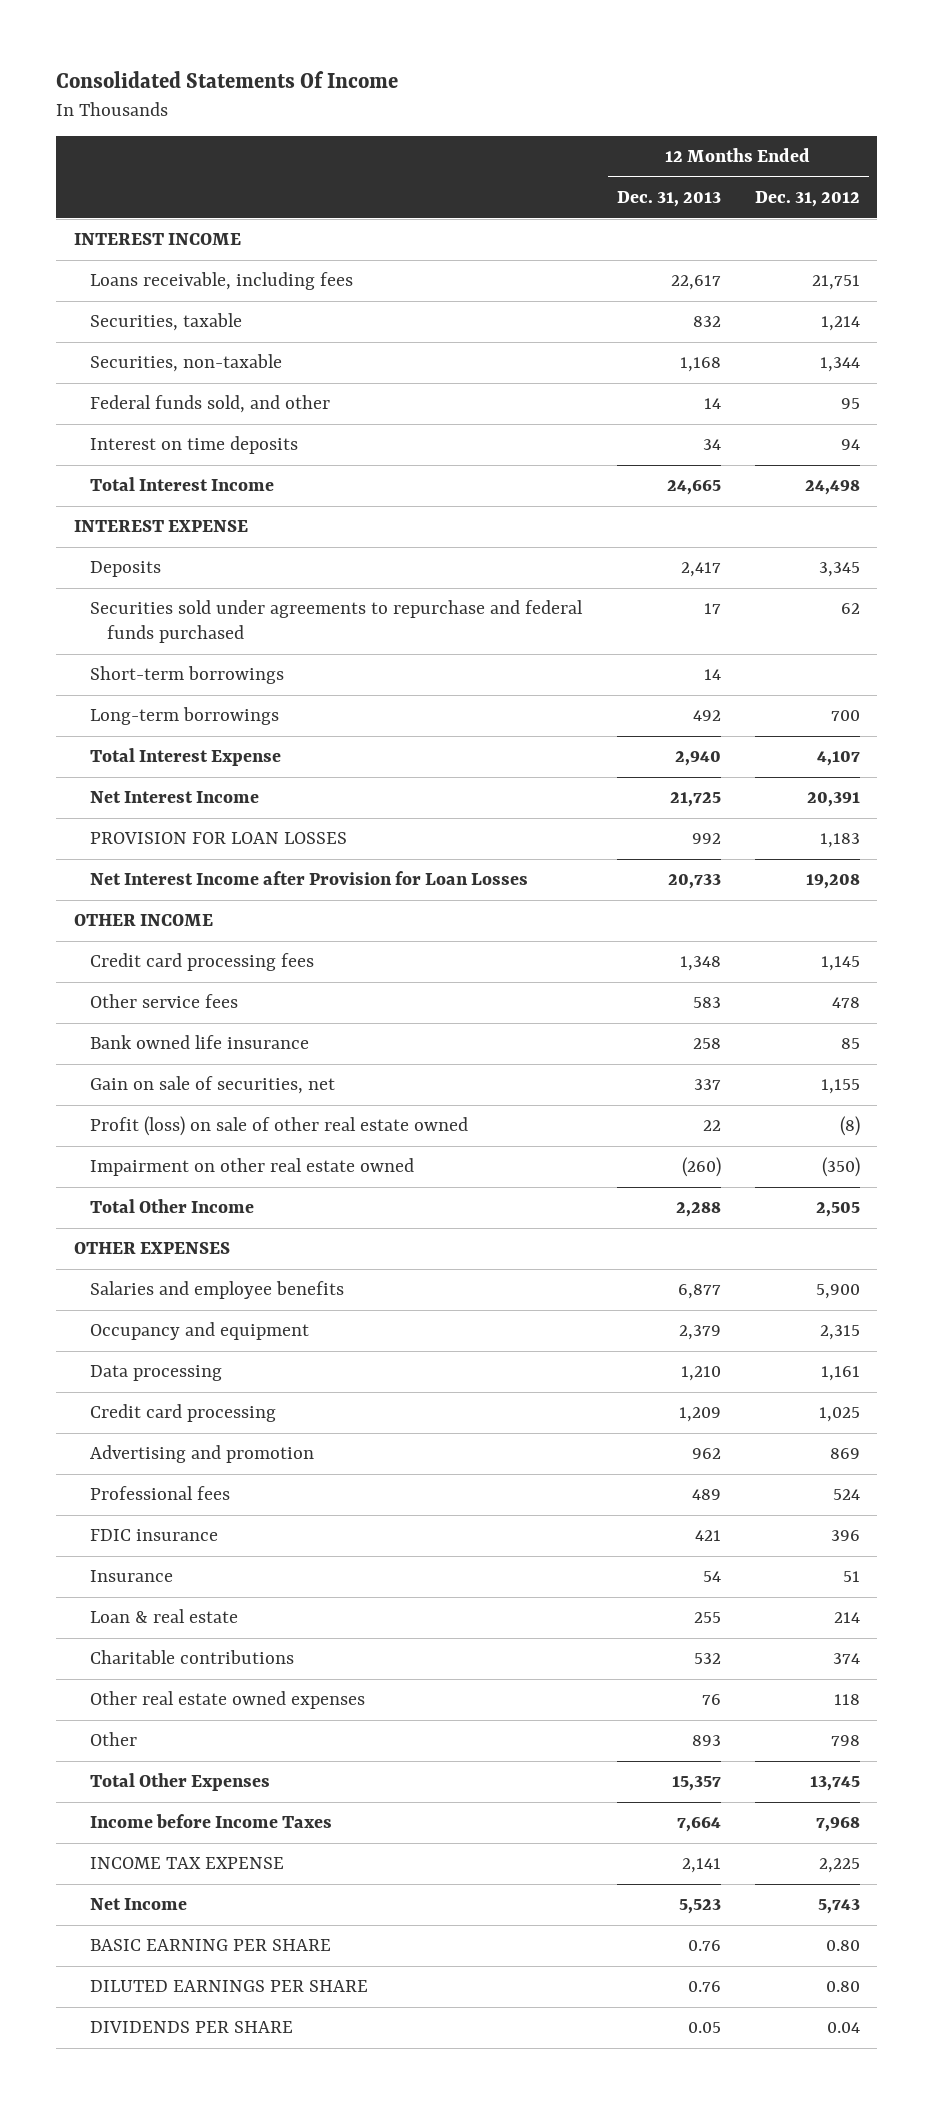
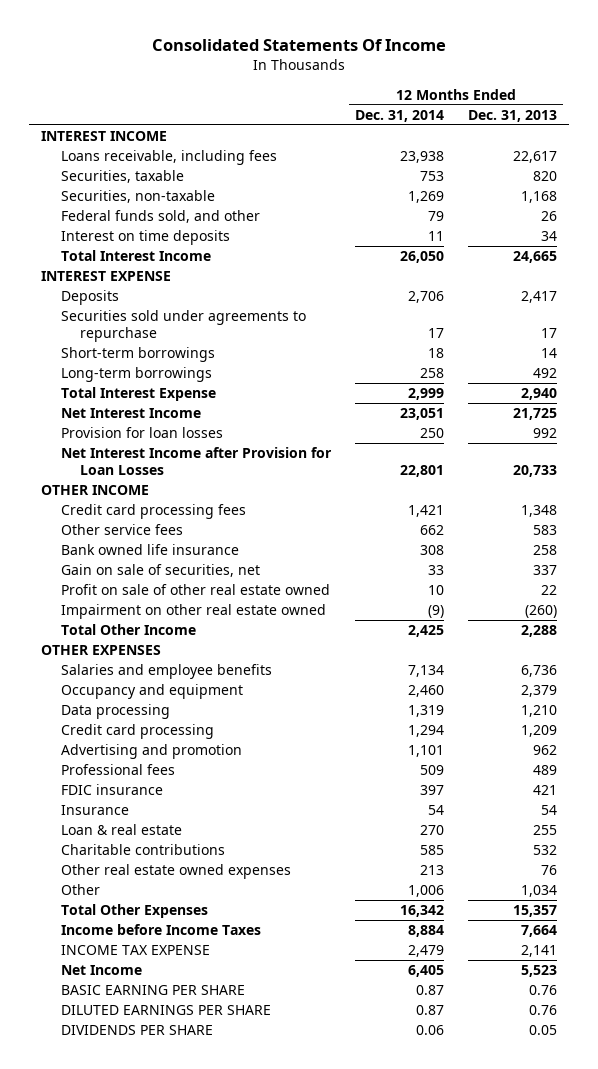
[755,191,861,208] Dec. 31, 2012 -> none
none -> [354,109,444,122] Dec. 31, 2014
[692,316,721,328] 832 -> [532,171,557,182] 820
[703,398,721,410] 14 -> [540,211,557,222] 26
[90,600,584,644] Securities sold under agreements to repurchase and federal funds purchased -> [60,310,306,343] Securities sold under agreements to repurchase
[90,832,348,845] PROVISION FOR LOAN LOSSES -> [60,427,223,439] Provision for loan losses
[90,1116,469,1137] Profit (loss) on sale of other real estate owned -> [60,584,330,596] Profit on sale of other real estate owned
[677,1284,721,1300] 6,877 -> [520,665,557,678] 6,736
[691,1735,721,1747] 893 -> [520,885,557,898] 1,034

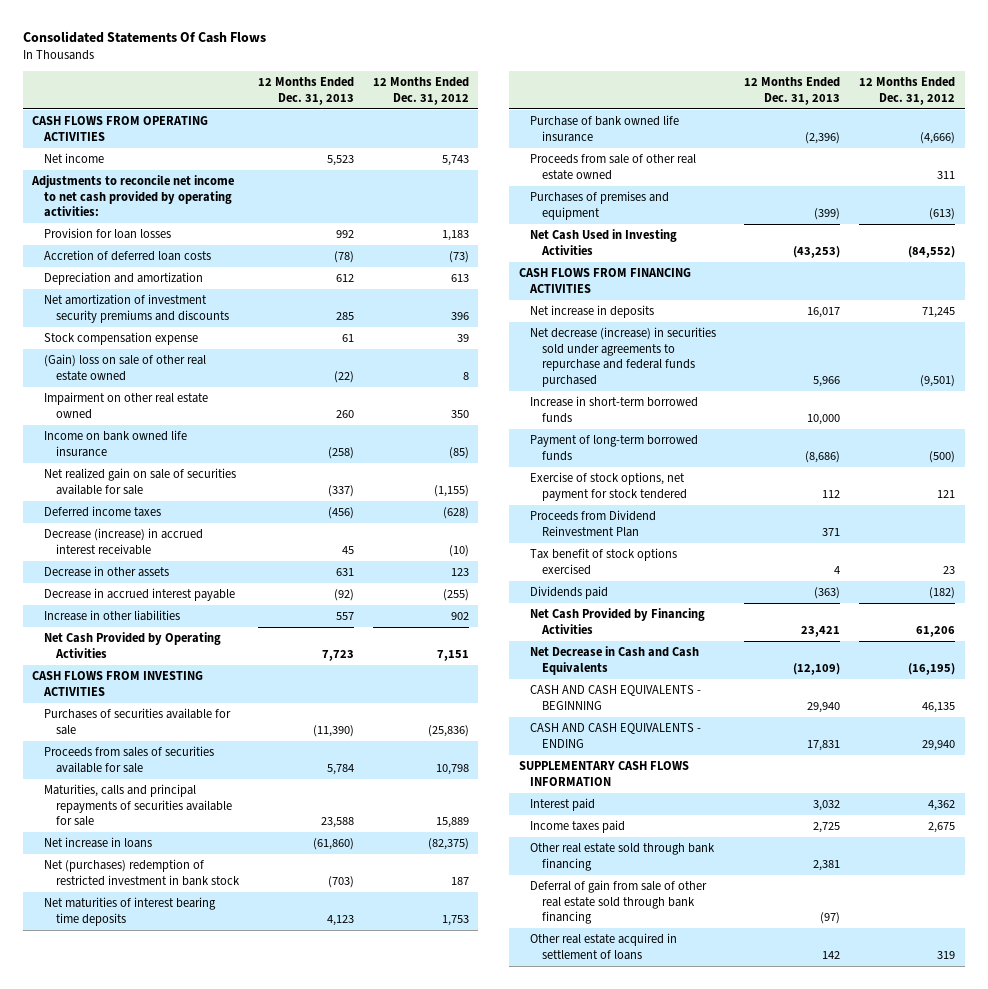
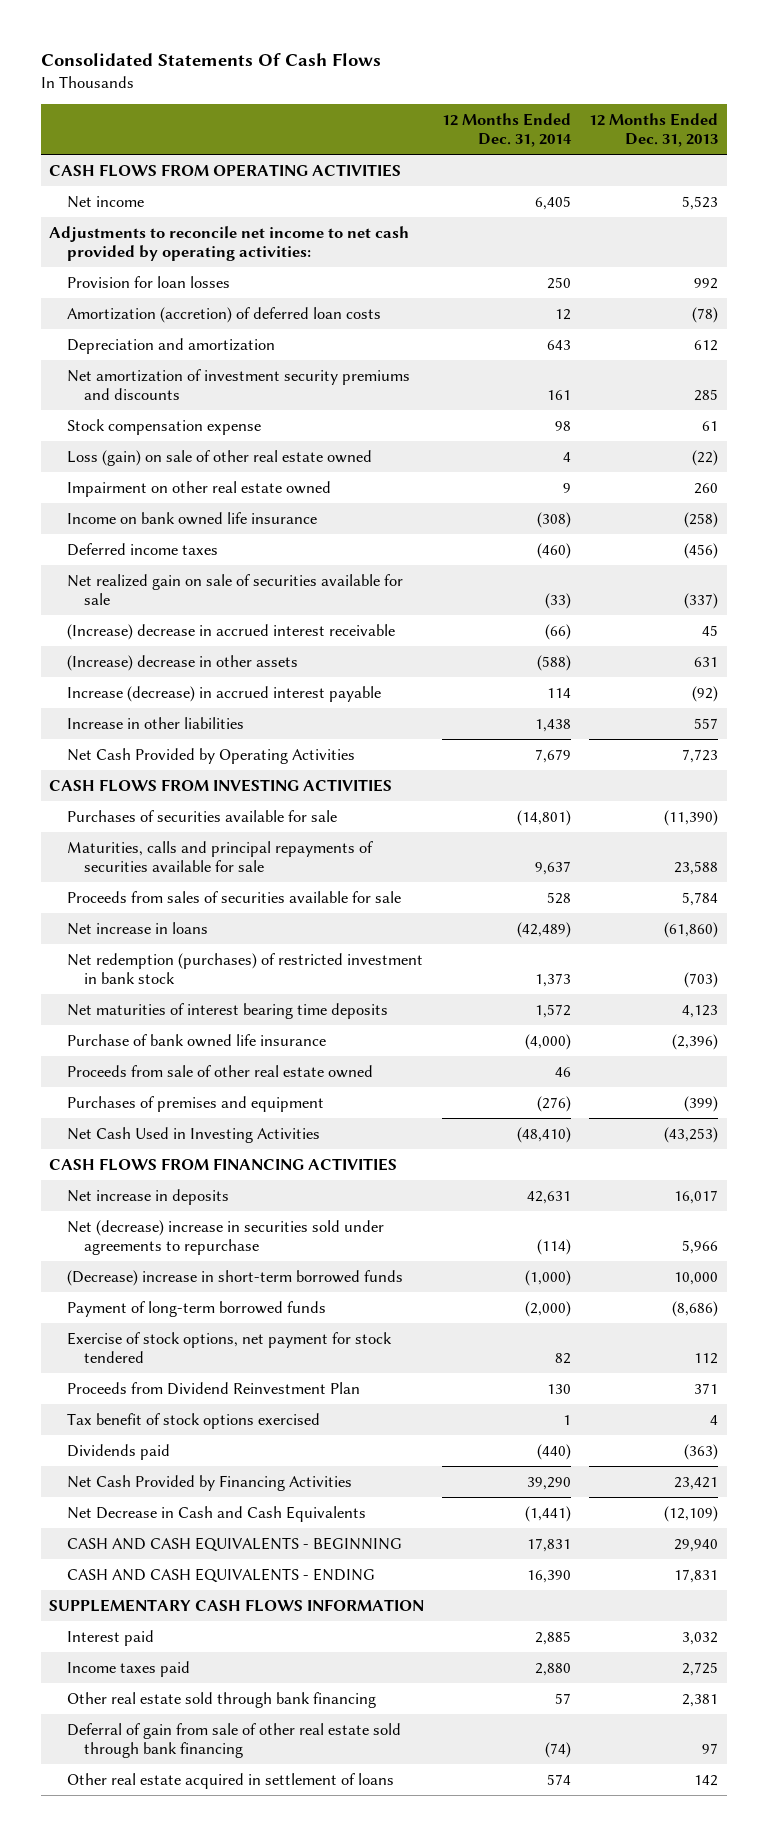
[372,77,469,105] 12 Months Ended Dec. 31, 2012 -> none
none -> [442,112,573,147] 12 Months Ended Dec. 31, 2014
[44,250,212,262] Accretion of deferred loan costs -> [66,306,381,323] Amortization (accretion) of deferred loan costs
[44,354,207,381] (Gain) loss on sale of other real estate owned -> [66,449,372,466] Loss (gain) on sale of other real estate owned
[44,468,237,495] Net realized gain on sale of securities available for sale -> [66,573,403,605] Net realized gain on sale of securities available for sale
[44,528,204,555] Decrease (increase) in accrued interest receivable -> [66,623,395,640] (Increase) decrease in accrued interest receivable
[44,566,170,578] Decrease in other assets -> [66,654,298,671] (Increase) decrease in other assets
[44,588,236,602] Decrease in accrued interest payable -> [66,685,381,702] Increase (decrease) in accrued interest payable
[44,746,215,773] Proceeds from sales of securities available for sale -> [66,890,401,903] Proceeds from sales of securities available for sale
[44,859,240,886] Net (purchases) redemption of restricted investment in bank stock -> [66,952,423,984] Net redemption (purchases) of restricted investment in bank stock
[530,327,717,387] Net decrease (increase) in securities sold under agreements to repurchase and federal funds purchased -> [66,1219,384,1255] Net (decrease) increase in securities sold under agreements to repurchase
[530,396,699,423] Increase in short-term borrowed funds -> [66,1269,403,1286] (Decrease) increase in short-term borrowed funds
[819,912,840,925] (97) -> [702,1742,719,1754] 97

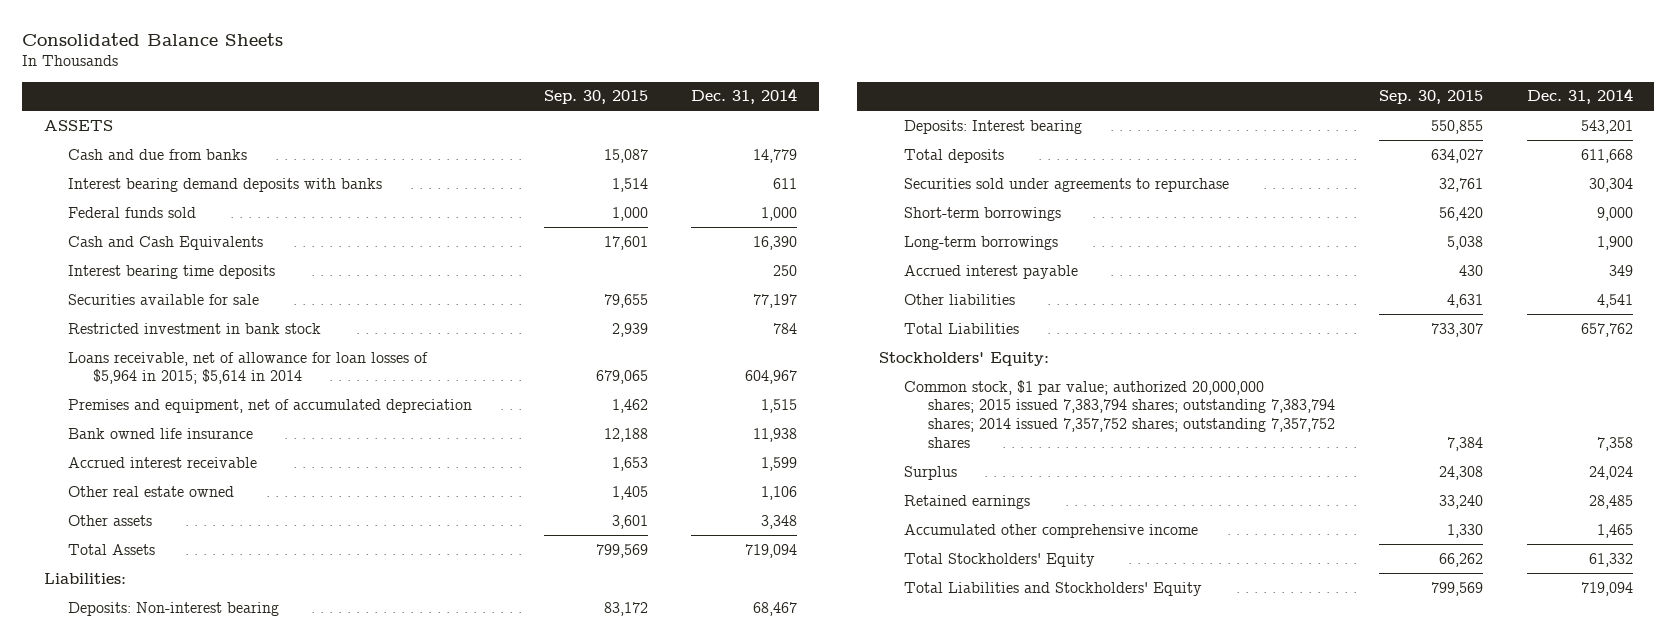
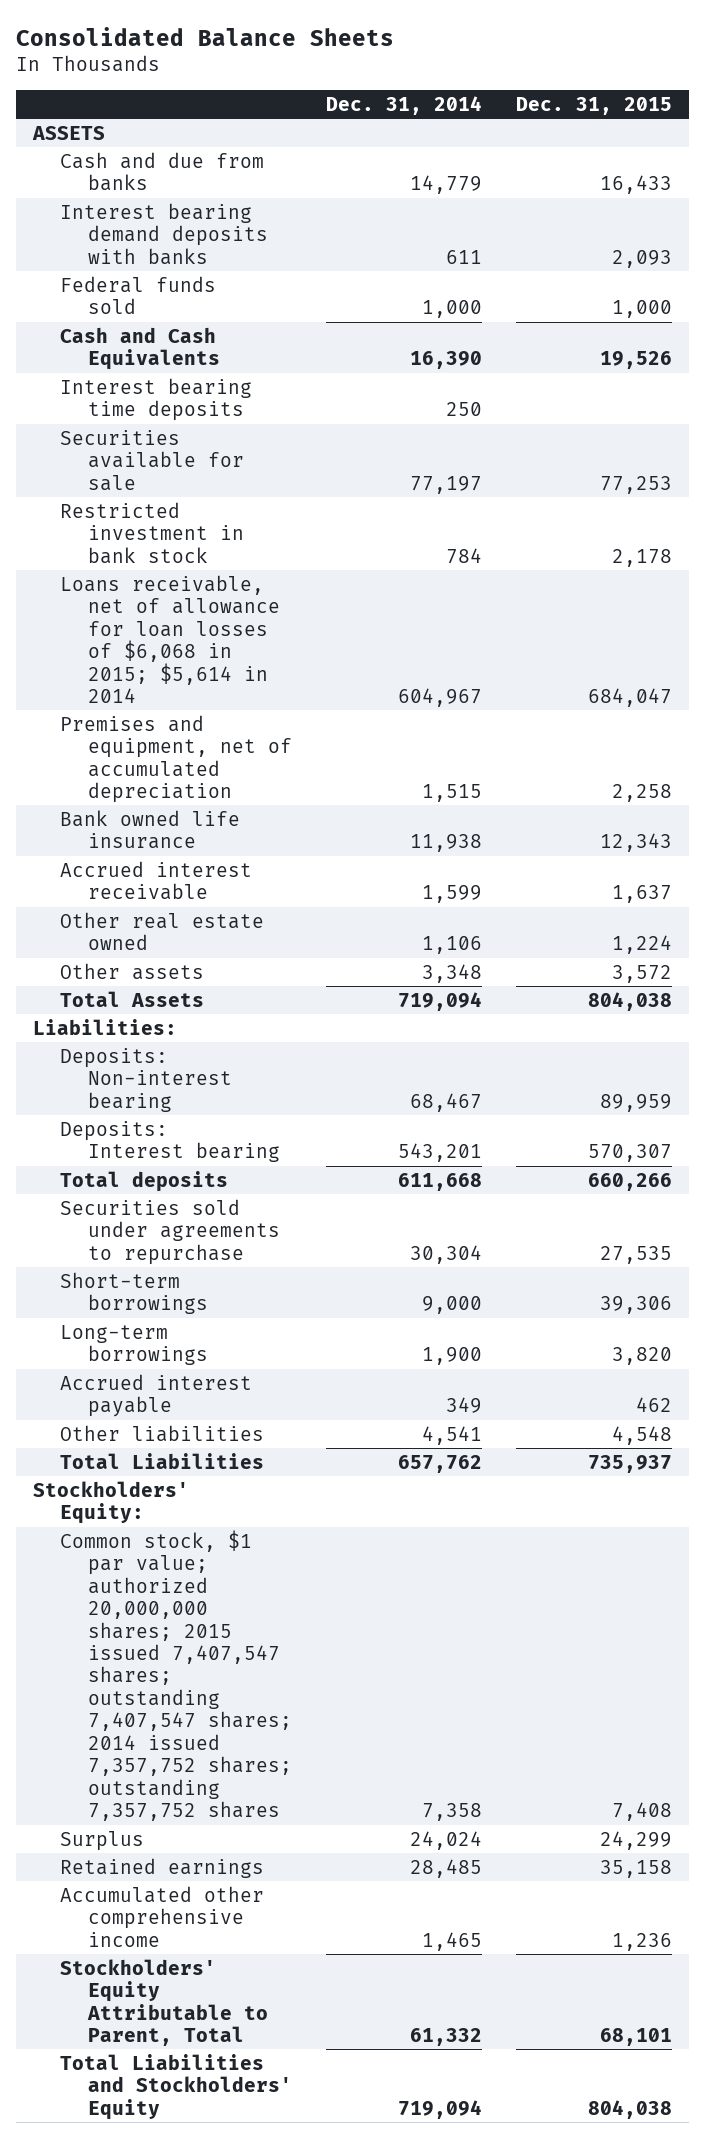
[543,90,648,105] Sep. 30, 2015 -> none
none -> [515,97,672,116] Dec. 31, 2015
[68,351,429,385] Loans receivable, net of allowance for loan losses of $5,964 in 2015; $5,614 in 2014 -> [60,574,281,703] Loans receivable, net of allowance for loan losses of $6,068 in 2015; $5,614 in 2014
[903,379,1336,449] Common stock, $1 par value; authorized 20,000,000 shares; 2015 issued 7,383,794 shares; outstanding 7,383,794 shares; 2014 issued 7,357,752 shares; outstanding 7,357,752 shares -> [60,1529,293,1822] Common stock, $1 par value; authorized 20,000,000 shares; 2015 issued 7,407,547 shares; outstanding 7,407,547 shares; 2014 issued 7,357,752 shares; outstanding 7,357,752 shares
[903,552,1095,567] Total Stockholders' Equity -> [60,1958,269,2047] Stockholders' Equity Attributable to Parent, Total

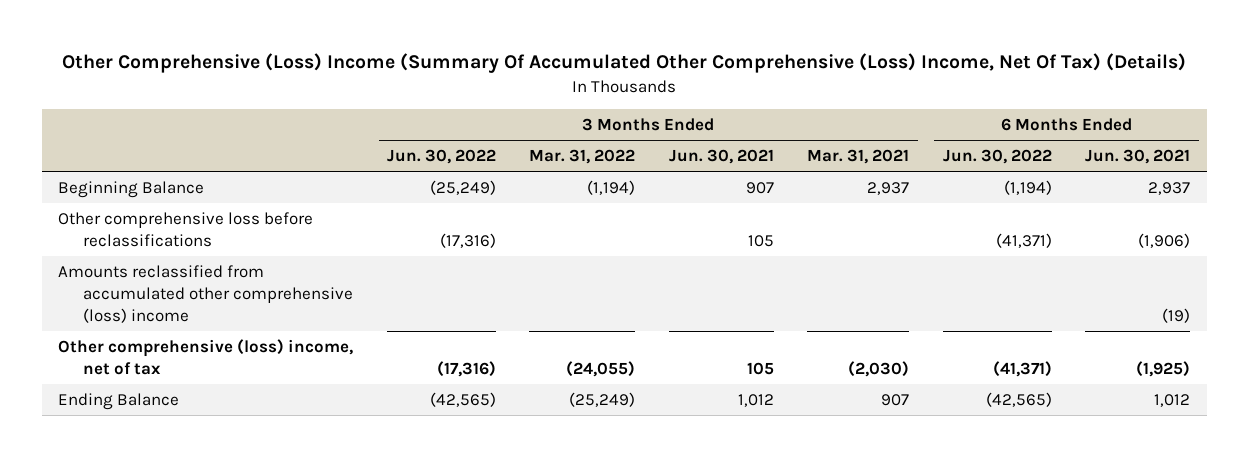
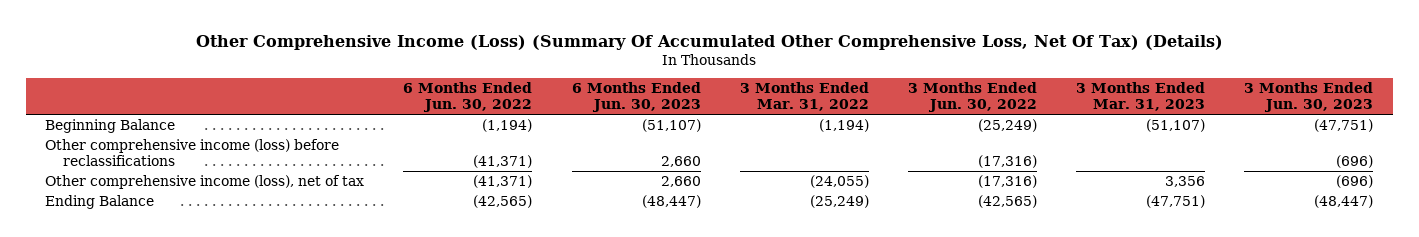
[62,53,1187,74] Other Comprehensive (Loss) Income (Summary Of Accumulated Other Comprehensive (Loss) Income, Net Of Tax) (Details) -> [196,34,1224,50] Other Comprehensive Income (Loss) (Summary Of Accumulated Other Comprehensive Loss, Net Of Tax) (Details)
[668,149,774,165] Jun. 30, 2021 -> none
[807,149,910,165] Mar. 31, 2021 -> none
[1085,149,1191,165] Jun. 30, 2021 -> none
none -> [571,82,701,113] 6 Months Ended Jun. 30, 2023
none -> [1076,82,1206,112] 3 Months Ended Mar. 31, 2023
none -> [1244,82,1374,113] 3 Months Ended Jun. 30, 2023
[58,265,354,323] Amounts reclassified from accumulated other comprehensive (loss) income -> none
[58,212,314,247] Other comprehensive loss before reclassifications -> [45,138,340,166] Other comprehensive income (loss) before reclassifications
[58,339,354,375] Other comprehensive (loss) income, net of tax -> [45,174,365,189] Other comprehensive income (loss), net of tax

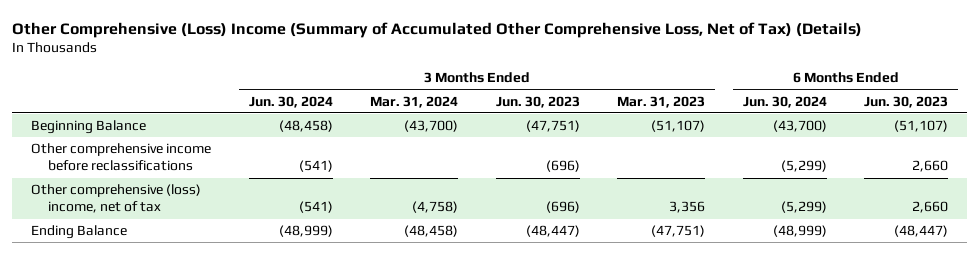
[196,34,1224,50] Other Comprehensive Income (Loss) (Summary Of Accumulated Other Comprehensive Loss, Net Of Tax) (Details) -> [12,21,863,38] Other Comprehensive (Loss) Income (Summary of Accumulated Other Comprehensive Loss, Net of Tax) (Details)
[403,82,533,113] 6 Months Ended Jun. 30, 2022 -> none
[739,82,869,112] 3 Months Ended Mar. 31, 2022 -> none
[907,82,1037,113] 3 Months Ended Jun. 30, 2022 -> none
none -> [248,95,333,108] Jun. 30, 2024
none -> [370,95,459,108] Mar. 31, 2024
none -> [742,95,827,108] Jun. 30, 2024
[45,138,340,166] Other comprehensive income (loss) before reclassifications -> [30,143,211,172] Other comprehensive income before reclassifications
[45,174,365,189] Other comprehensive income (loss), net of tax -> [30,184,201,214] Other comprehensive (loss) income, net of tax

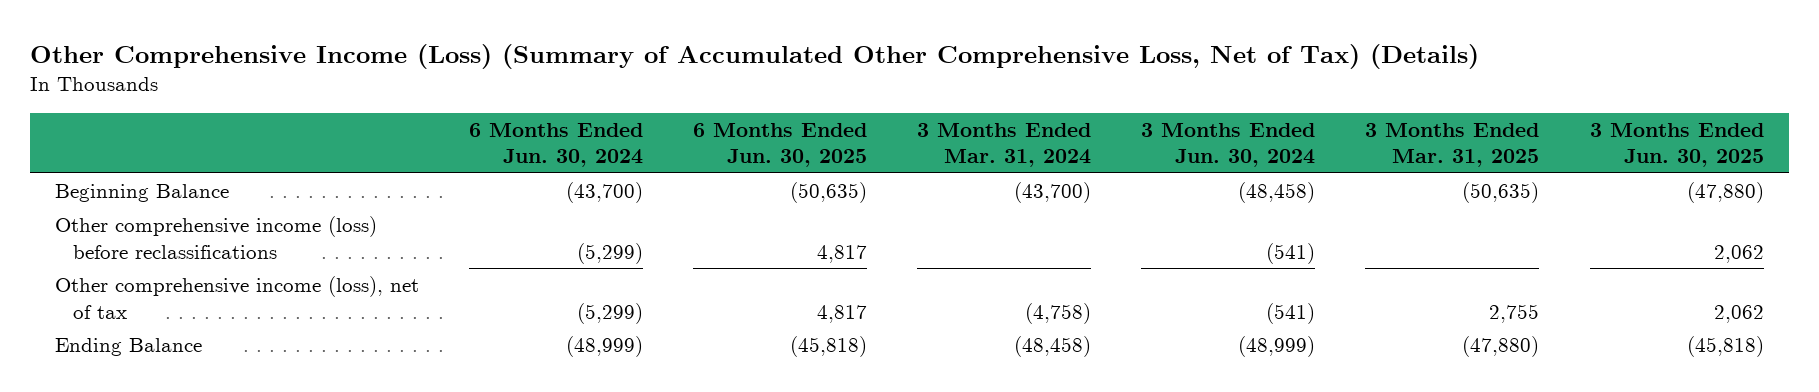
[12,21,863,38] Other Comprehensive (Loss) Income (Summary of Accumulated Other Comprehensive Loss, Net of Tax) (Details) -> [29,43,1479,69] Other Comprehensive Income (Loss) (Summary of Accumulated Other Comprehensive Loss, Net of Tax) (Details)
[495,95,580,108] Jun. 30, 2023 -> none
[617,95,706,108] Mar. 31, 2023 -> none
[864,95,949,108] Jun. 30, 2023 -> none
none -> [693,122,868,168] 6 Months Ended Jun. 30, 2025
none -> [1365,122,1540,168] 3 Months Ended Mar. 31, 2025
none -> [1589,122,1764,168] 3 Months Ended Jun. 30, 2025
[30,143,211,172] Other comprehensive income before reclassifications -> [54,216,377,259] Other comprehensive income (loss) before reclassifications
[30,184,201,214] Other comprehensive (loss) income, net of tax -> [54,276,419,319] Other comprehensive income (loss), net of tax

